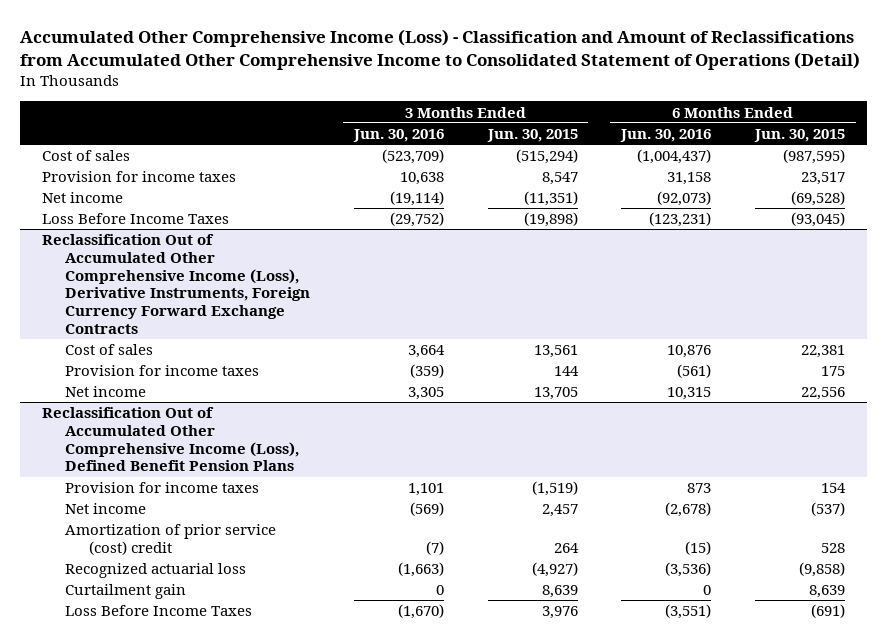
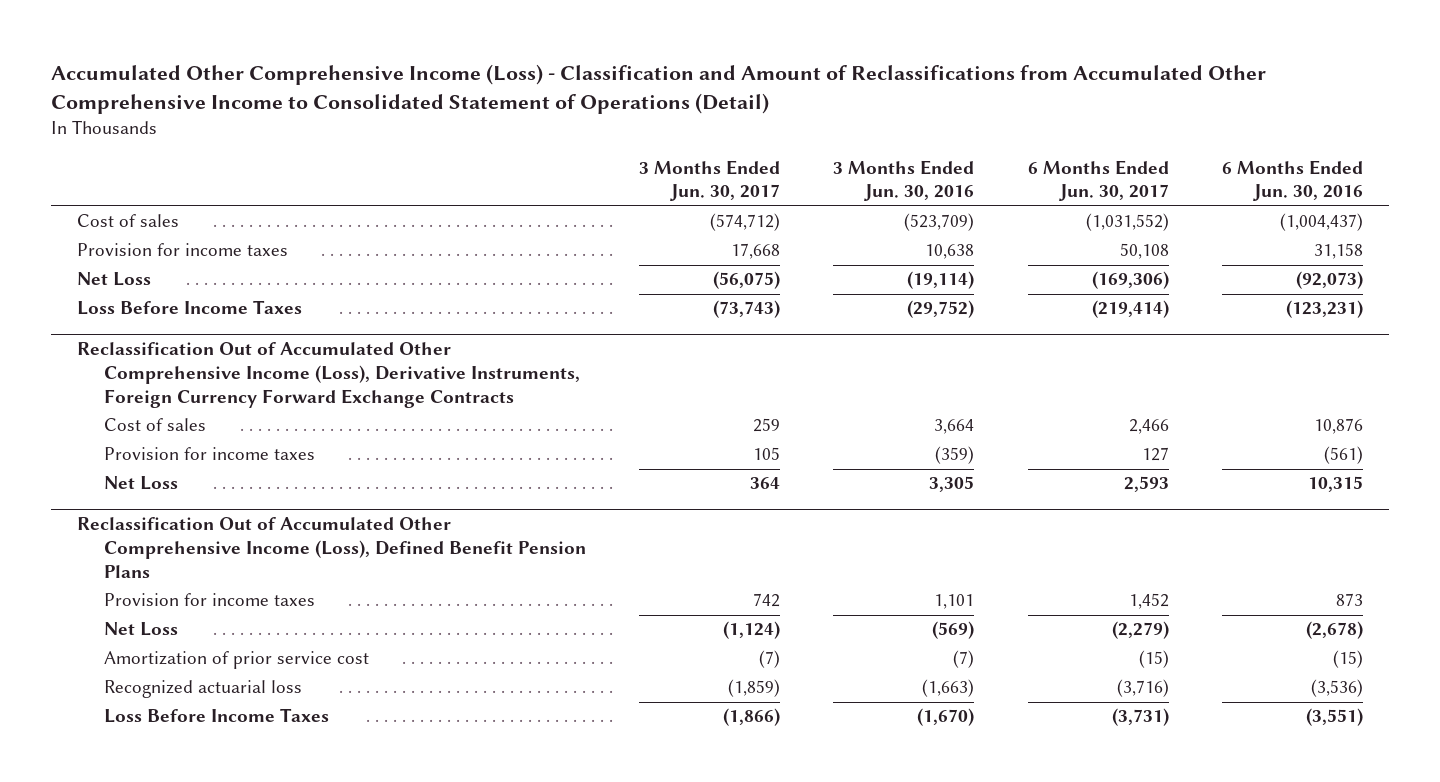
[486,128,578,142] Jun. 30, 2015 -> none
[753,128,845,142] Jun. 30, 2015 -> none
none -> [639,159,781,202] 3 Months Ended Jun. 30, 2017
none -> [1027,159,1169,202] 6 Months Ended Jun. 30, 2017
[41,192,123,204] Net income -> [77,272,152,287] Net Loss
[65,386,147,398] Net income -> [104,476,179,491] Net Loss
[65,503,147,515] Net income -> [104,622,179,637] Net Loss
[65,524,277,555] Amortization of prior service (cost) credit -> [104,651,370,670] Amortization of prior service cost
[65,584,187,600] Curtailment gain -> none

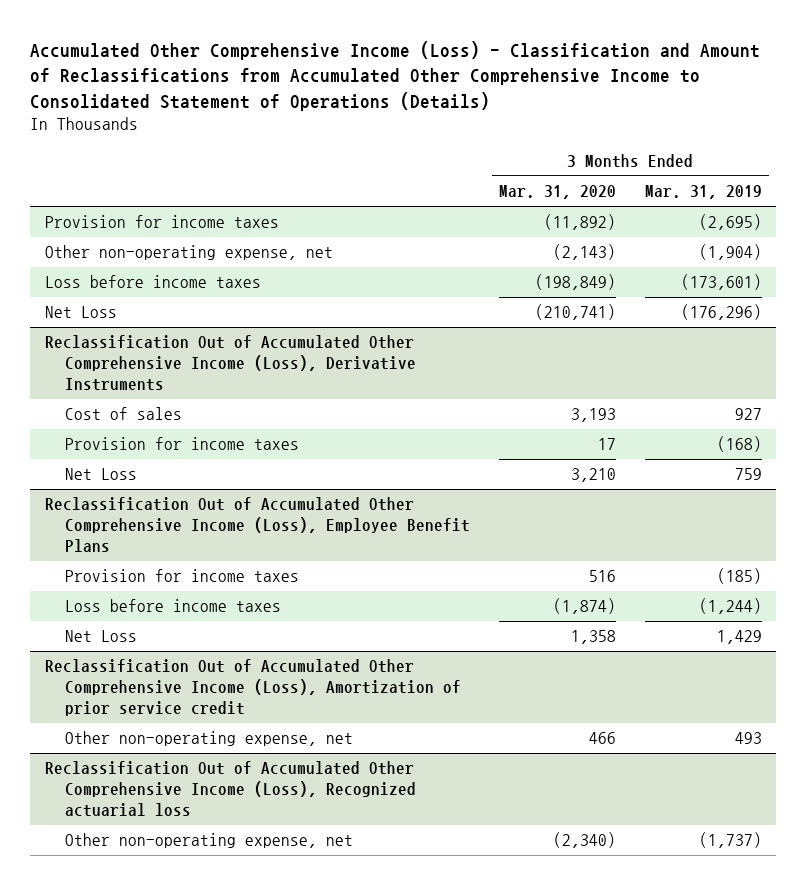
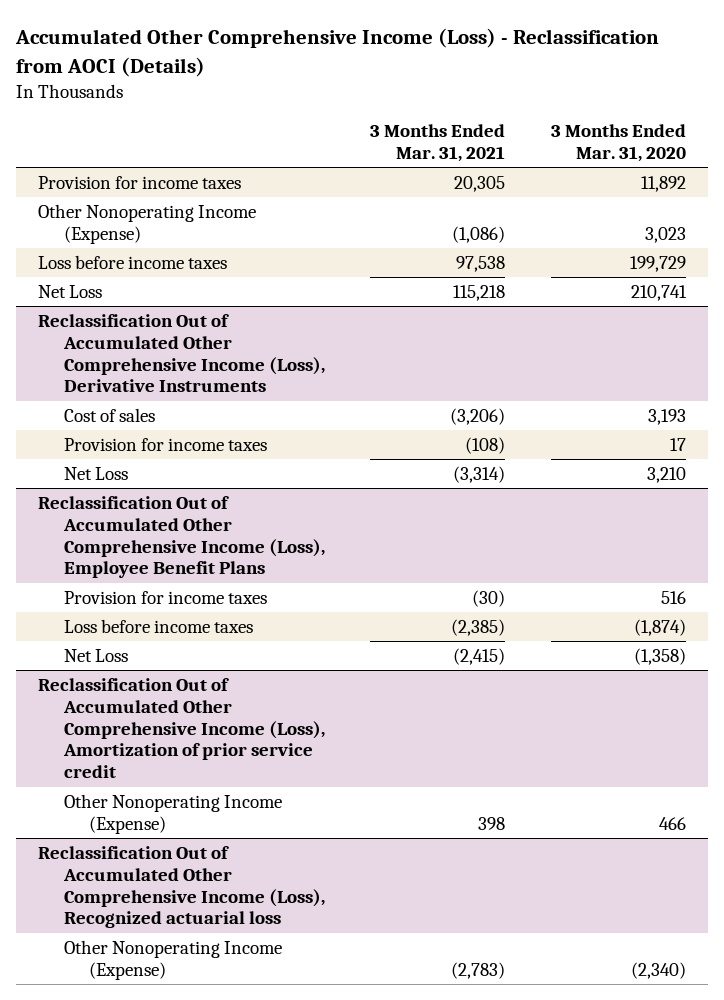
[30,40,761,111] Accumulated Other Comprehensive Income (Loss) - Classification and Amount of Reclassifications from Accumulated Other Comprehensive Income to Consolidated Statement of Operations (Details) -> [14,28,659,77] Accumulated Other Comprehensive Income (Loss) - Reclassification from AOCI (Details)
[644,185,762,200] Mar. 31, 2019 -> none
none -> [370,124,506,162] 3 Months Ended Mar. 31, 2021
[543,214,616,231] (11,892) -> [640,175,686,192] 11,892
[44,245,333,261] Other non-operating expense, net -> [38,203,257,244] Other Nonoperating Income (Expense)
[552,244,616,261] (2,143) -> [644,226,686,243] 3,023
[534,274,616,291] (198,849) -> [629,255,686,272] 199,729
[534,304,616,321] (210,741) -> [630,284,687,301] 210,741
[570,630,616,645] 1,358 -> [633,647,686,665] (1,358)
[64,731,353,747] Other non-operating expense, net -> [63,793,282,834] Other Nonoperating Income (Expense)
[64,833,353,849] Other non-operating expense, net -> [63,939,282,980] Other Nonoperating Income (Expense)

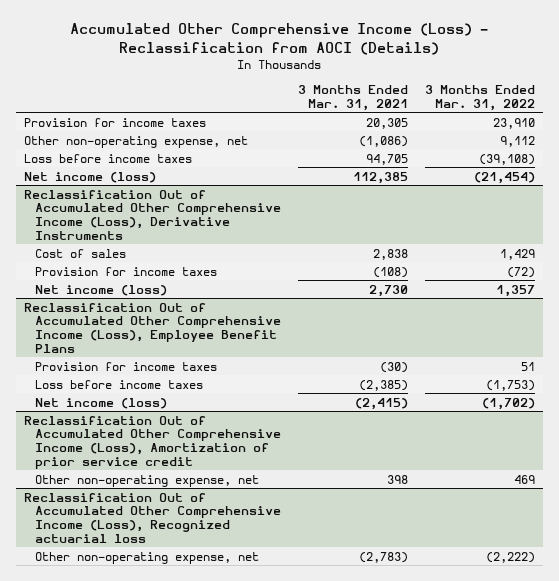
[550,124,686,162] 3 Months Ended Mar. 31, 2020 -> none
none -> [424,84,535,111] 3 Months Ended Mar. 31, 2022
[38,203,257,244] Other Nonoperating Income (Expense) -> [24,135,249,148] Other non-operating expense, net
[456,255,506,272] 97,538 -> [365,153,408,165] 94,705
[38,284,103,298] Net Loss -> [24,171,157,183] Net income (loss)
[453,284,506,301] 115,218 -> [352,171,408,184] 112,385
[450,407,506,425] (3,206) -> [372,248,408,260] 2,838
[63,466,128,480] Net Loss -> [35,284,168,296] Net income (loss)
[453,465,506,483] (3,314) -> [368,284,408,297] 2,730
[63,648,128,662] Net Loss -> [35,397,168,409] Net income (loss)
[63,793,282,834] Other Nonoperating Income (Expense) -> [35,474,260,487] Other non-operating expense, net
[63,939,282,980] Other Nonoperating Income (Expense) -> [35,551,260,564] Other non-operating expense, net

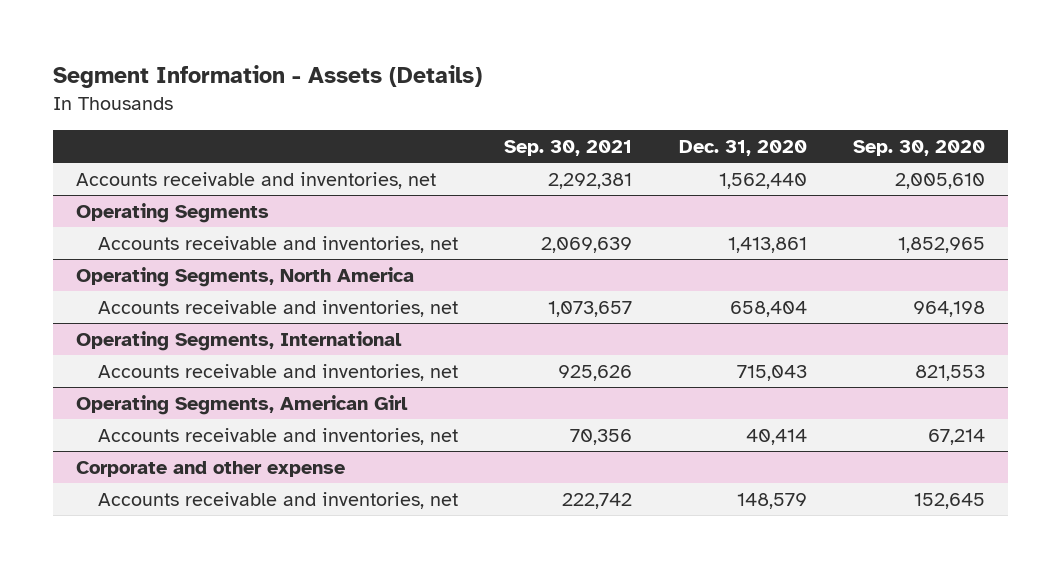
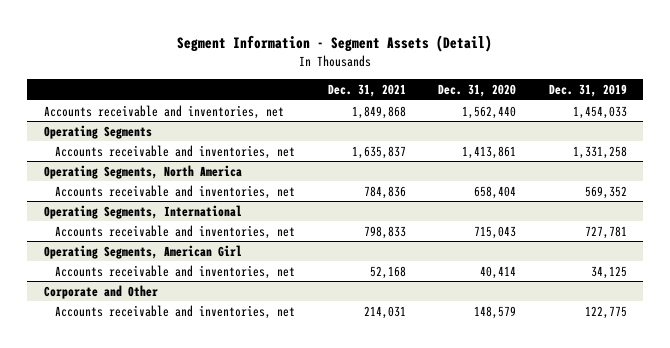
[52,65,482,89] Segment Information - Assets (Details) -> [177,35,493,53] Segment Information - Segment Assets (Detail)
[504,139,633,156] Sep. 30, 2021 -> none
[853,139,986,156] Sep. 30, 2020 -> none
none -> [327,84,406,98] Dec. 31, 2021
none -> [548,84,627,98] Dec. 31, 2019
[75,460,345,477] Corporate and other expense -> [43,284,158,299] Corporate and Other

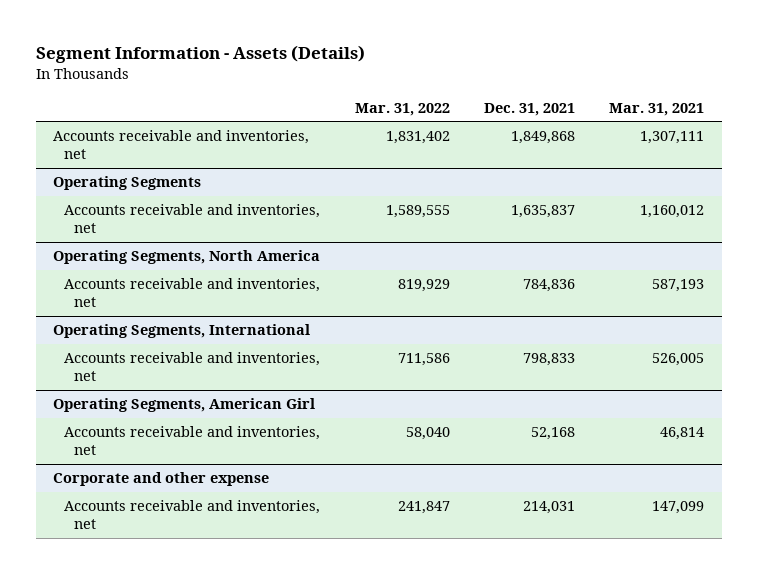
[177,35,493,53] Segment Information - Segment Assets (Detail) -> [36,45,366,64] Segment Information - Assets (Details)
[438,84,517,98] Dec. 31, 2020 -> none
[548,84,627,98] Dec. 31, 2019 -> none
none -> [354,102,450,116] Mar. 31, 2022
none -> [609,102,705,116] Mar. 31, 2021
[43,284,158,299] Corporate and Other -> [53,472,270,487] Corporate and other expense

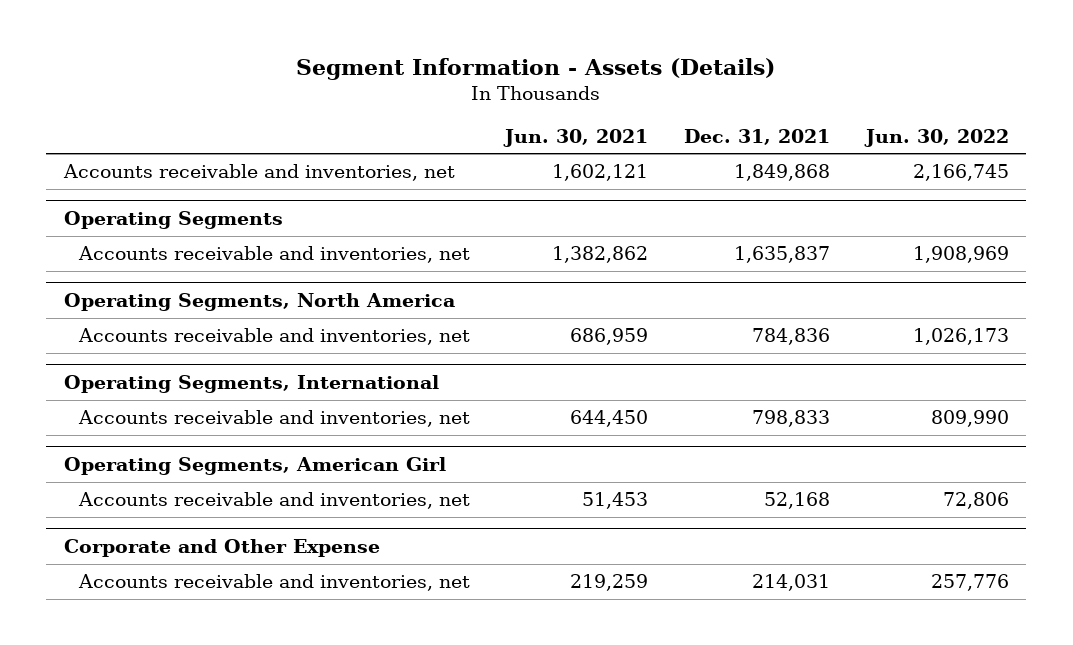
[354,102,450,116] Mar. 31, 2022 -> none
[609,102,705,116] Mar. 31, 2021 -> none
none -> [503,128,649,147] Jun. 30, 2021
none -> [863,128,1009,147] Jun. 30, 2022
[53,472,270,487] Corporate and other expense -> [64,539,381,558] Corporate and Other Expense

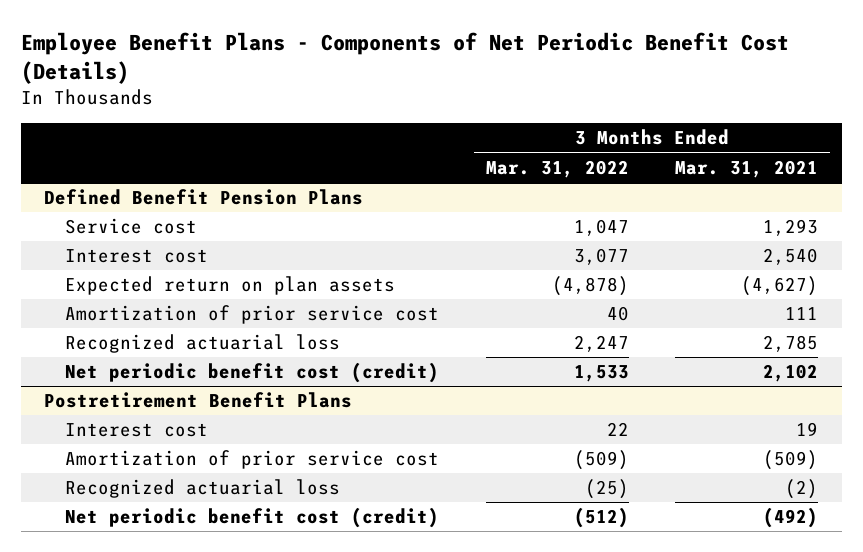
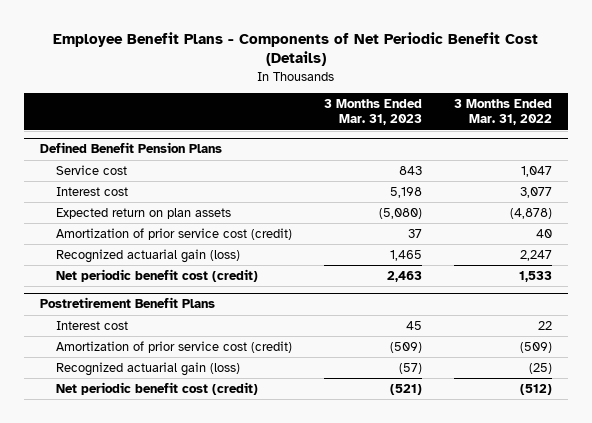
[675,159,819,178] Mar. 31, 2021 -> none
none -> [324,99,423,126] 3 Months Ended Mar. 31, 2023
[65,305,440,325] Amortization of prior service cost -> [56,227,293,240] Amortization of prior service cost (credit)
[65,334,341,354] Recognized actuarial loss -> [56,248,241,263] Recognized actuarial gain (loss)
[65,450,440,470] Amortization of prior service cost -> [56,340,293,353] Amortization of prior service cost (credit)
[65,479,341,499] Recognized actuarial loss -> [56,361,241,376] Recognized actuarial gain (loss)

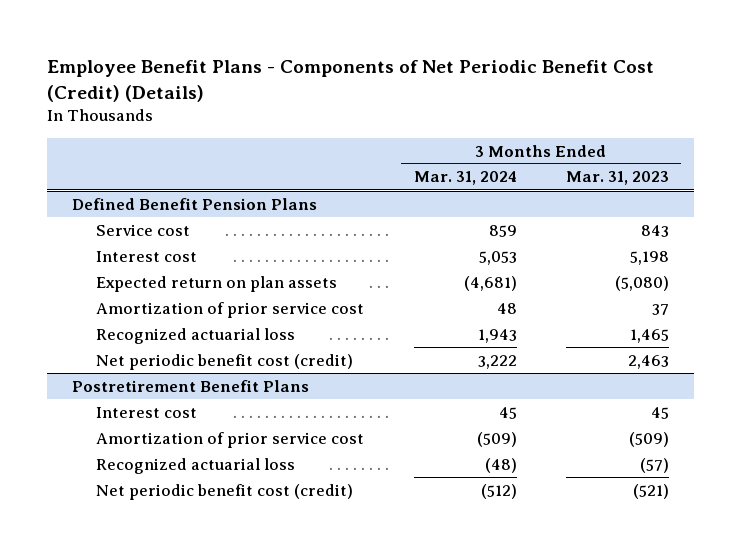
[52,31,538,67] Employee Benefit Plans - Components of Net Periodic Benefit Cost (Details) -> [47,60,655,102] Employee Benefit Plans - Components of Net Periodic Benefit Cost (Credit) (Details)
[454,99,553,126] 3 Months Ended Mar. 31, 2022 -> none
none -> [413,171,517,186] Mar. 31, 2024
[56,227,293,240] Amortization of prior service cost (credit) -> [96,301,365,318] Amortization of prior service cost
[56,248,241,263] Recognized actuarial gain (loss) -> [96,327,296,344] Recognized actuarial loss
[56,340,293,353] Amortization of prior service cost (credit) -> [96,431,365,448] Amortization of prior service cost
[56,361,241,376] Recognized actuarial gain (loss) -> [96,457,296,474] Recognized actuarial loss

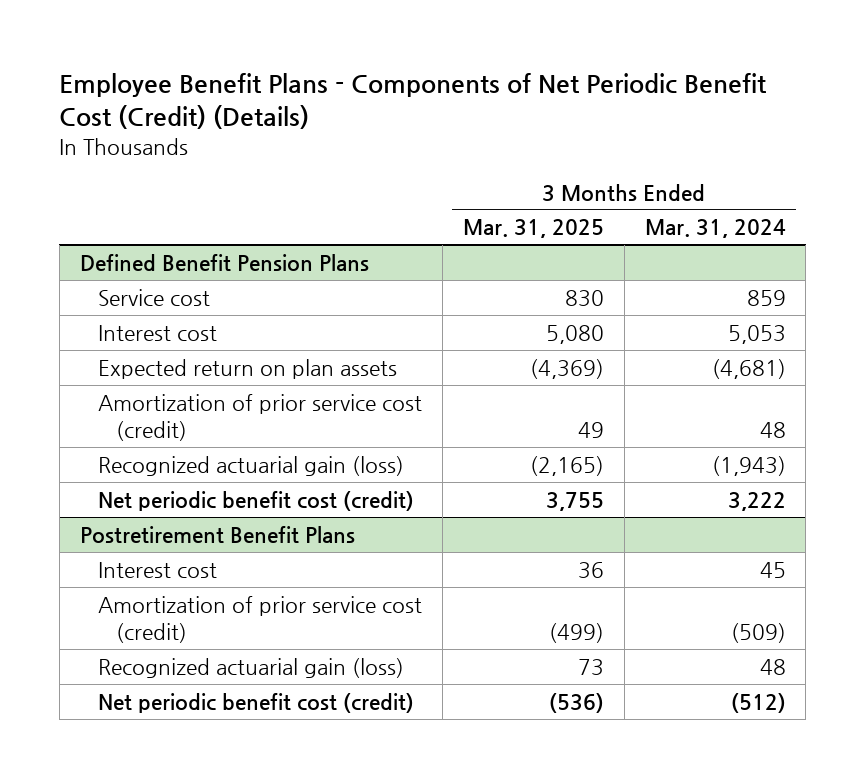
[566,171,670,186] Mar. 31, 2023 -> none
none -> [462,219,604,239] Mar. 31, 2025
[96,301,365,318] Amortization of prior service cost -> [97,393,422,442] Amortization of prior service cost (credit)
[96,327,296,344] Recognized actuarial loss -> [97,455,404,476] Recognized actuarial gain (loss)
[477,328,517,343] 1,943 -> [711,455,786,476] (1,943)
[96,431,365,448] Amortization of prior service cost -> [97,595,422,644] Amortization of prior service cost (credit)
[96,457,296,474] Recognized actuarial loss -> [97,657,404,678] Recognized actuarial gain (loss)
[484,457,517,473] (48) -> [759,658,786,675] 48

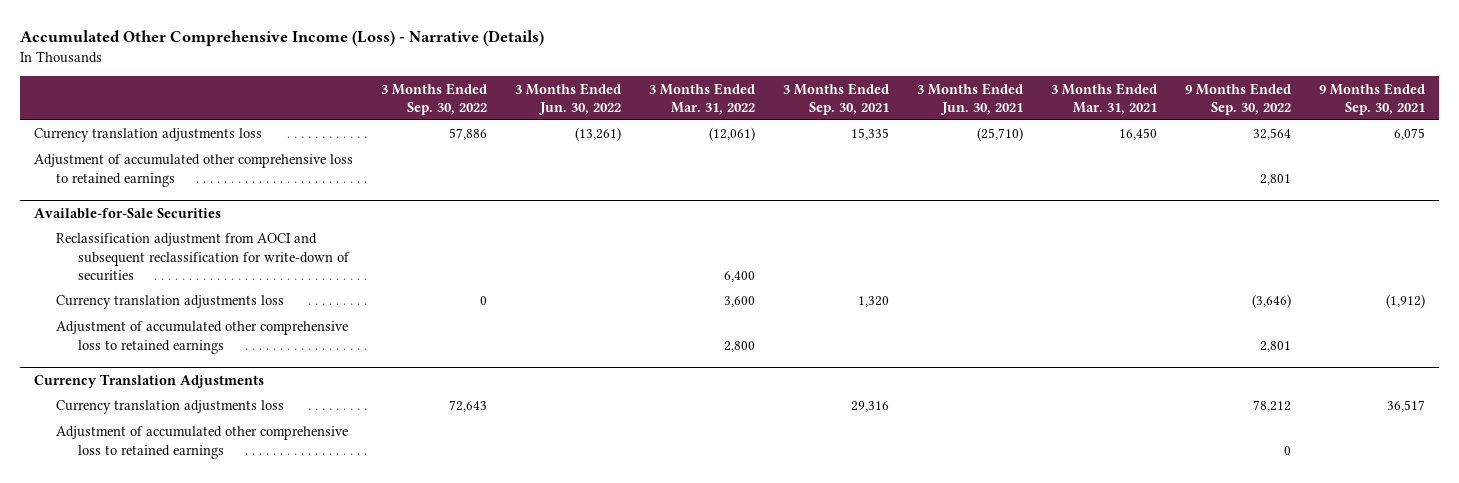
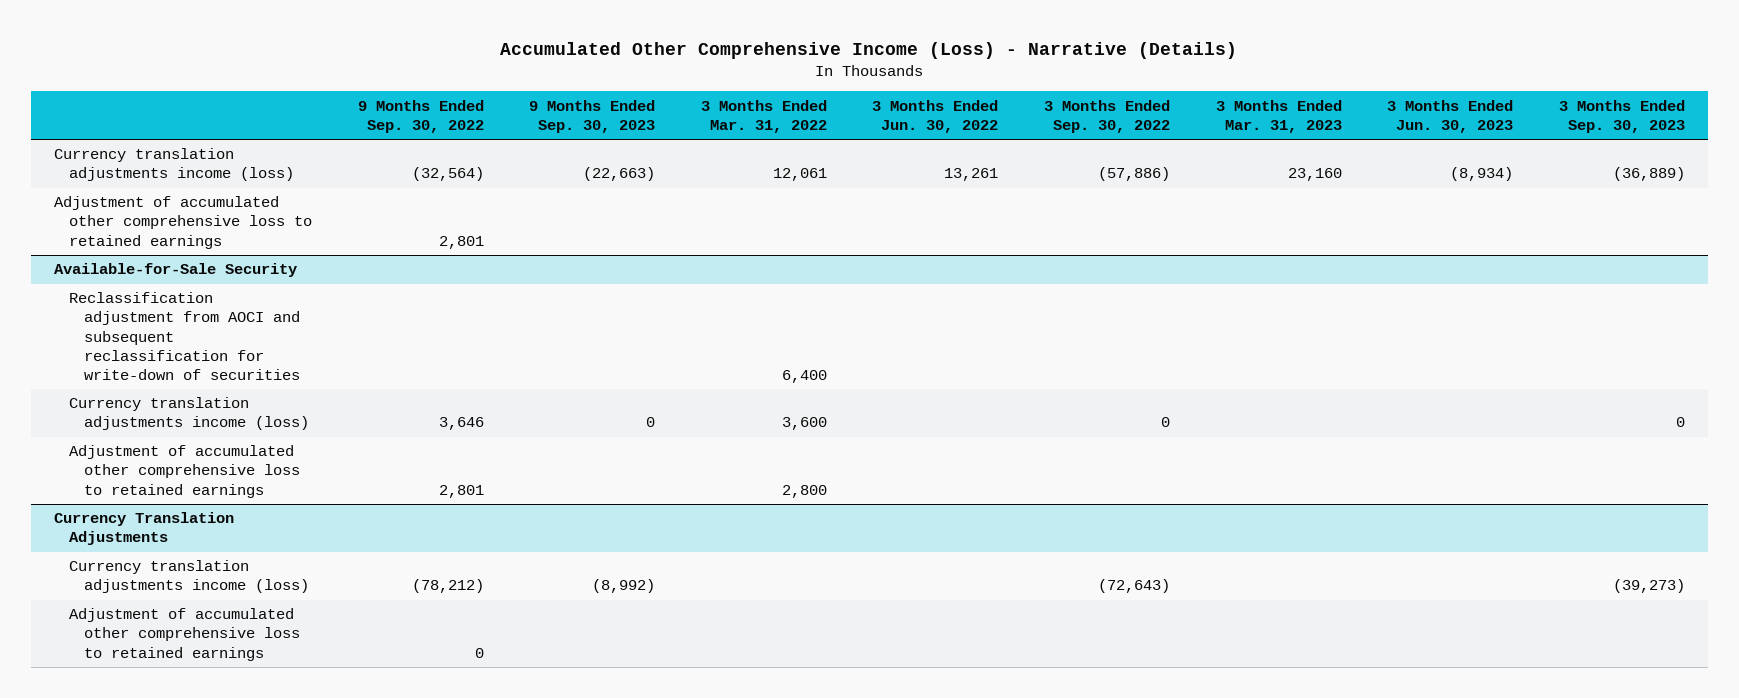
[782,82,889,115] 3 Months Ended Sep. 30, 2021 -> none
[916,82,1023,115] 3 Months Ended Jun. 30, 2021 -> none
[1050,82,1157,115] 3 Months Ended Mar. 31, 2021 -> none
[1318,82,1425,115] 9 Months Ended Sep. 30, 2021 -> none
none -> [529,99,656,133] 9 Months Ended Sep. 30, 2023
none -> [1215,99,1342,133] 3 Months Ended Mar. 31, 2023
none -> [1387,99,1514,133] 3 Months Ended Jun. 30, 2023
none -> [1558,99,1685,133] 3 Months Ended Sep. 30, 2023
[34,128,263,143] Currency translation adjustments loss -> [53,148,294,182] Currency translation adjustments income (loss)
[449,128,488,141] 57,886 -> [1098,167,1171,182] (57,886)
[574,127,621,142] (13,261) -> [944,168,999,182] 13,261
[708,127,755,142] (12,061) -> [772,168,827,182] 12,061
[1252,128,1291,141] 32,564 -> [411,167,484,182] (32,564)
[34,207,222,219] Available-for-Sale Securities -> [53,263,297,278] Available-for-Sale Security
[55,295,284,310] Currency translation adjustments loss -> [68,397,310,431] Currency translation adjustments income (loss)
[1251,294,1291,309] (3,646) -> [438,417,484,431] 3,646
[55,400,284,415] Currency translation adjustments loss -> [68,560,310,594] Currency translation adjustments income (loss)
[449,400,488,413] 72,643 -> [1098,579,1171,594] (72,643)
[1252,400,1291,413] 78,212 -> [411,579,484,594] (78,212)

